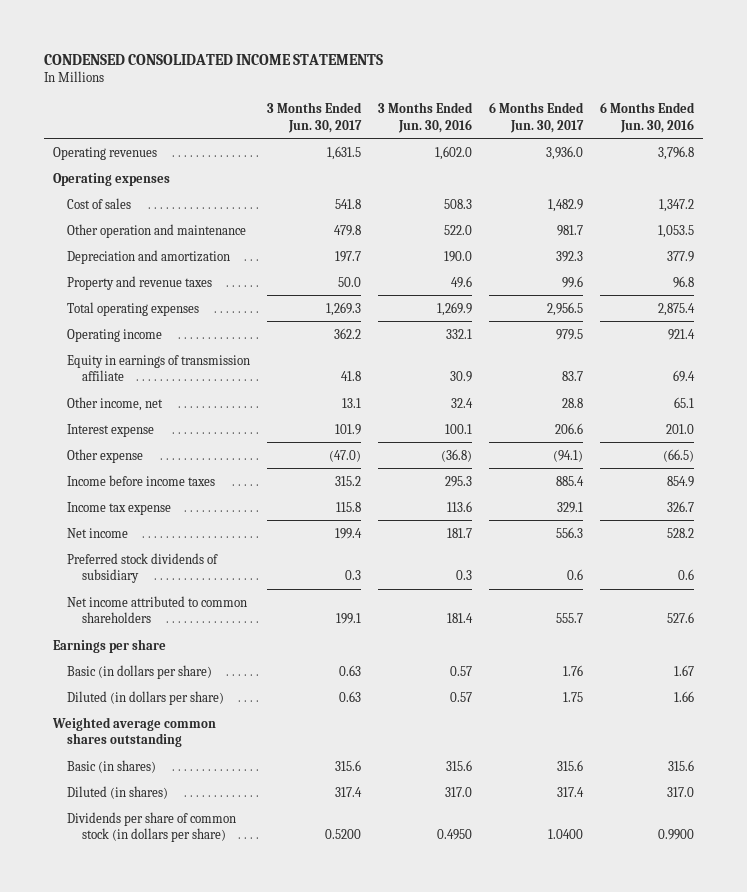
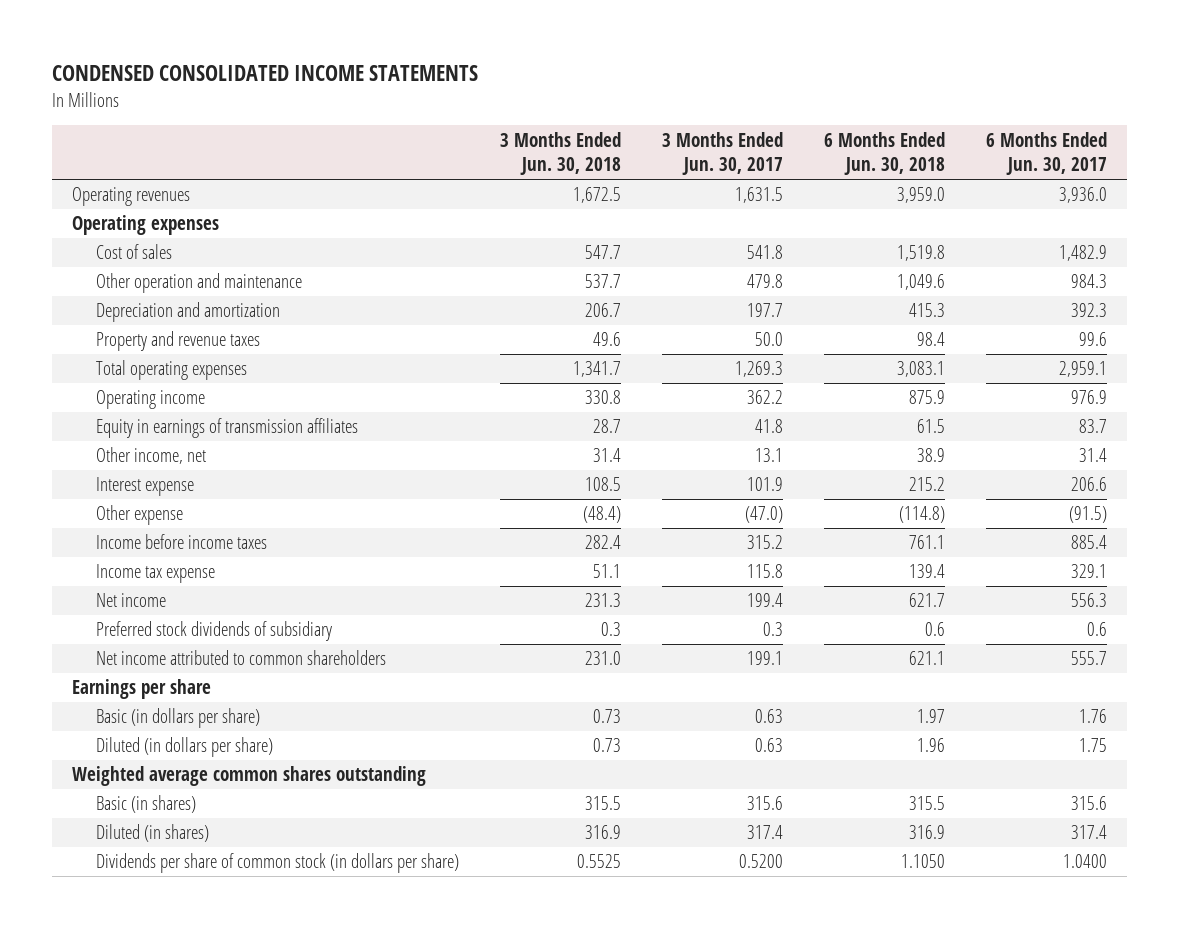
[378,102,474,133] 3 Months Ended Jun. 30, 2016 -> none
[600,102,696,133] 6 Months Ended Jun. 30, 2016 -> none
none -> [499,131,621,176] 3 Months Ended Jun. 30, 2018
none -> [823,131,945,176] 6 Months Ended Jun. 30, 2018
[557,224,584,236] 981.7 -> [1070,274,1107,289] 984.3
[547,301,584,316] 2,956.5 -> [1058,361,1107,378] 2,959.1
[556,328,584,340] 979.5 -> [1070,390,1107,405] 976.9
[67,354,251,382] Equity in earnings of transmission affiliate -> [95,418,358,439] Equity in earnings of transmission affiliates
[562,397,584,408] 28.8 -> [1078,448,1107,463] 31.4
[553,449,584,462] (94.1) -> [1068,506,1107,524] (91.5)

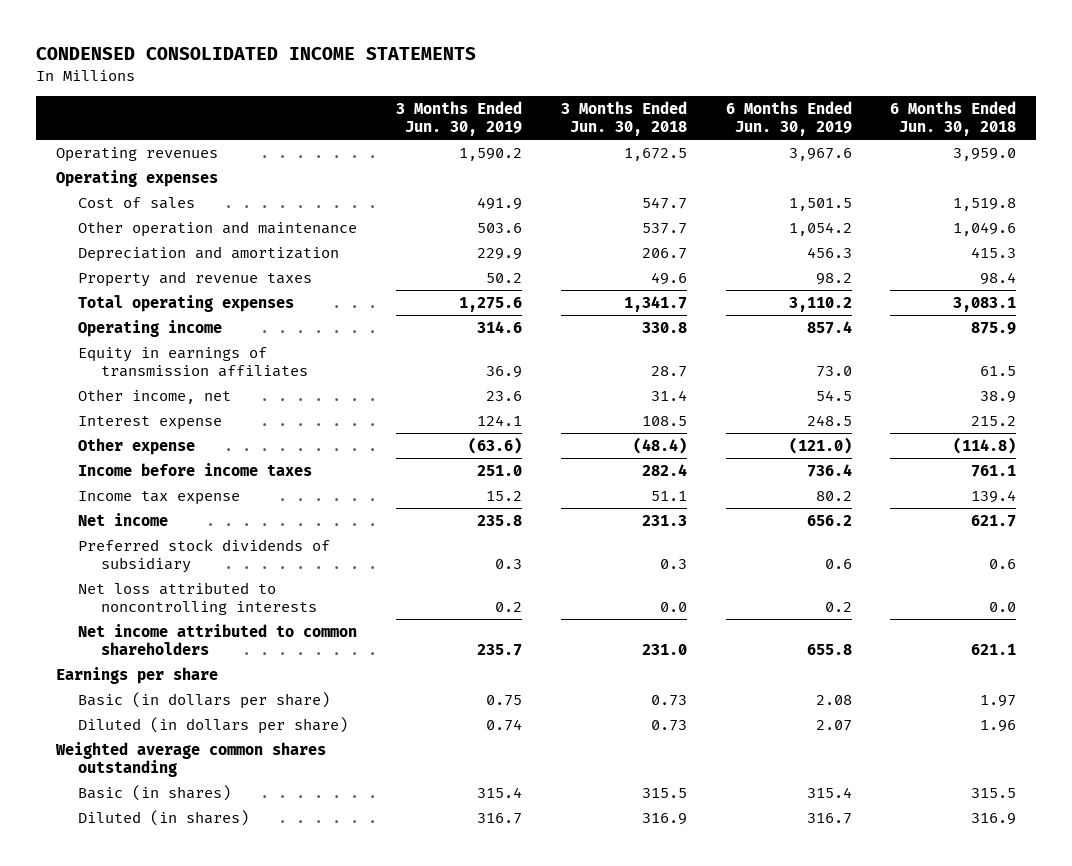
[661,131,783,176] 3 Months Ended Jun. 30, 2017 -> none
[985,131,1107,176] 6 Months Ended Jun. 30, 2017 -> none
none -> [396,100,523,136] 3 Months Ended Jun. 30, 2019
none -> [725,100,852,136] 6 Months Ended Jun. 30, 2019
none -> [78,581,317,616] Net loss attributed to noncontrolling interests
[95,853,459,874] Dividends per share of common stock (in dollars per share) -> none

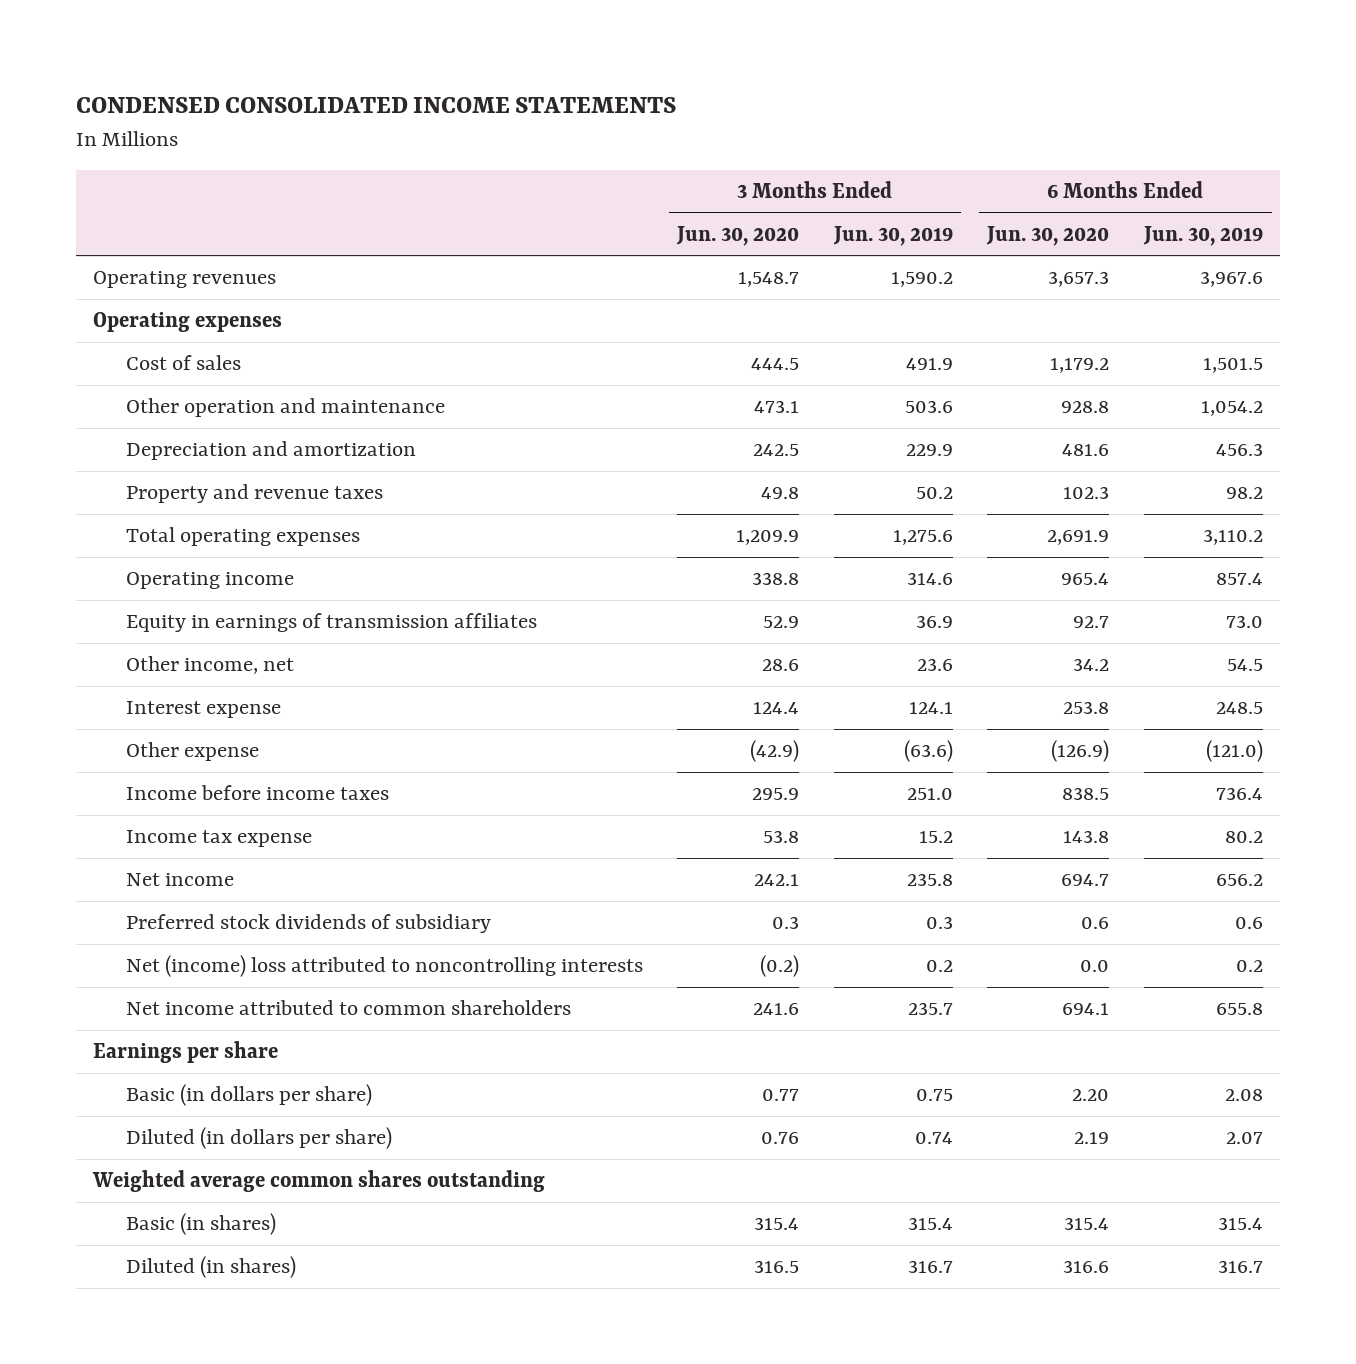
[560,100,687,136] 3 Months Ended Jun. 30, 2018 -> none
[890,100,1017,136] 6 Months Ended Jun. 30, 2018 -> none
none -> [676,226,800,247] Jun. 30, 2020
none -> [986,226,1110,247] Jun. 30, 2020
[78,581,317,616] Net loss attributed to noncontrolling interests -> [125,955,643,978] Net (income) loss attributed to noncontrolling interests

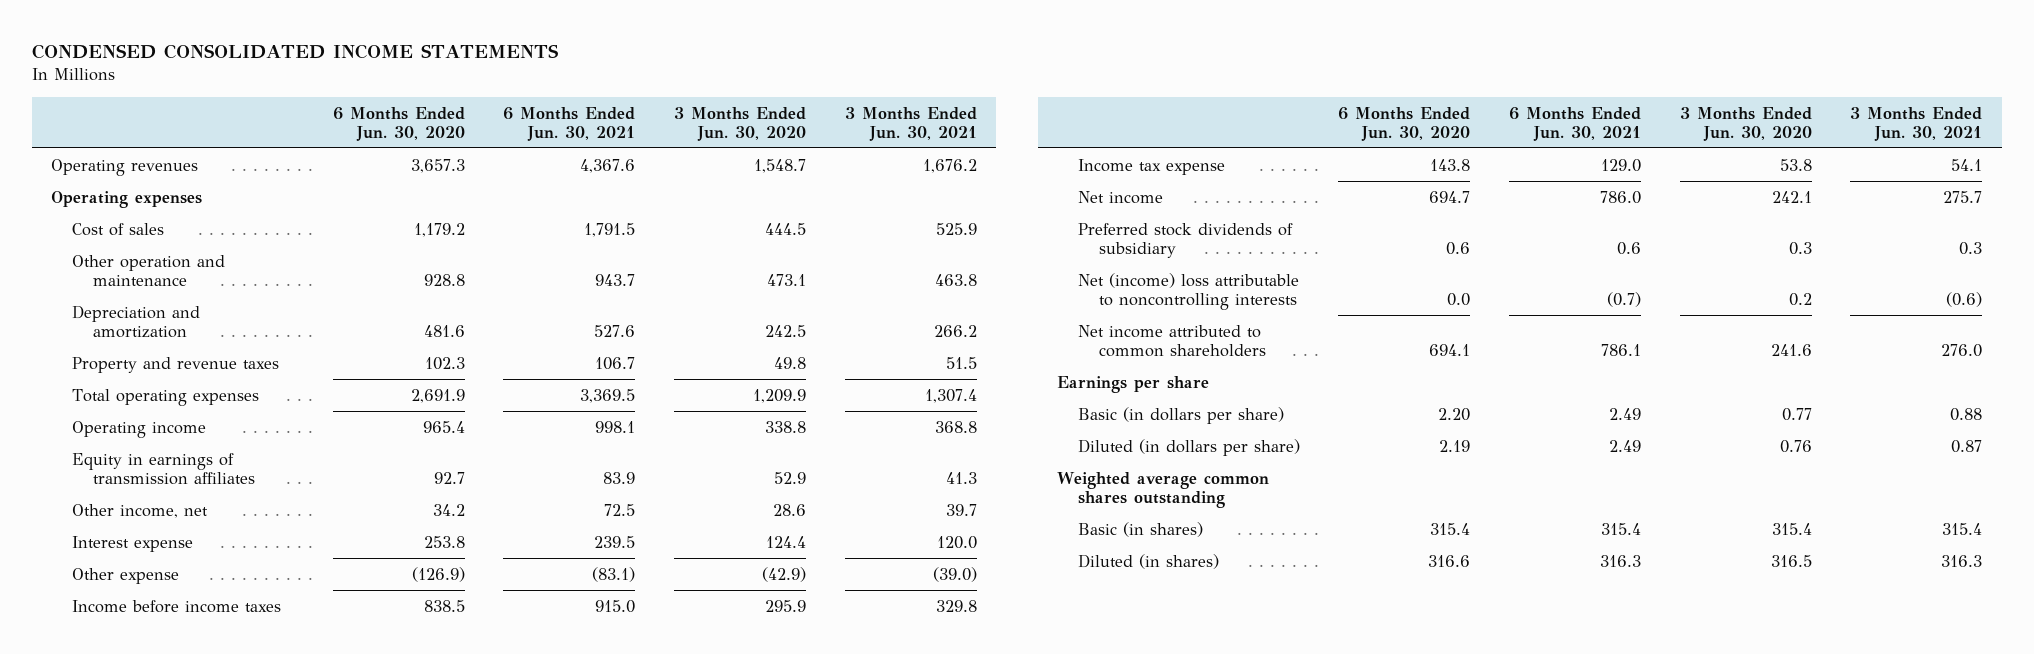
[832,226,953,247] Jun. 30, 2019 -> none
[1142,226,1263,247] Jun. 30, 2019 -> none
none -> [503,106,636,141] 6 Months Ended Jun. 30, 2021
none -> [844,106,977,141] 3 Months Ended Jun. 30, 2021
[125,955,643,978] Net (income) loss attributed to noncontrolling interests -> [1077,272,1299,310] Net (income) loss attributable to noncontrolling interests
[760,955,800,978] (0.2) -> [1788,292,1812,306] 0.2

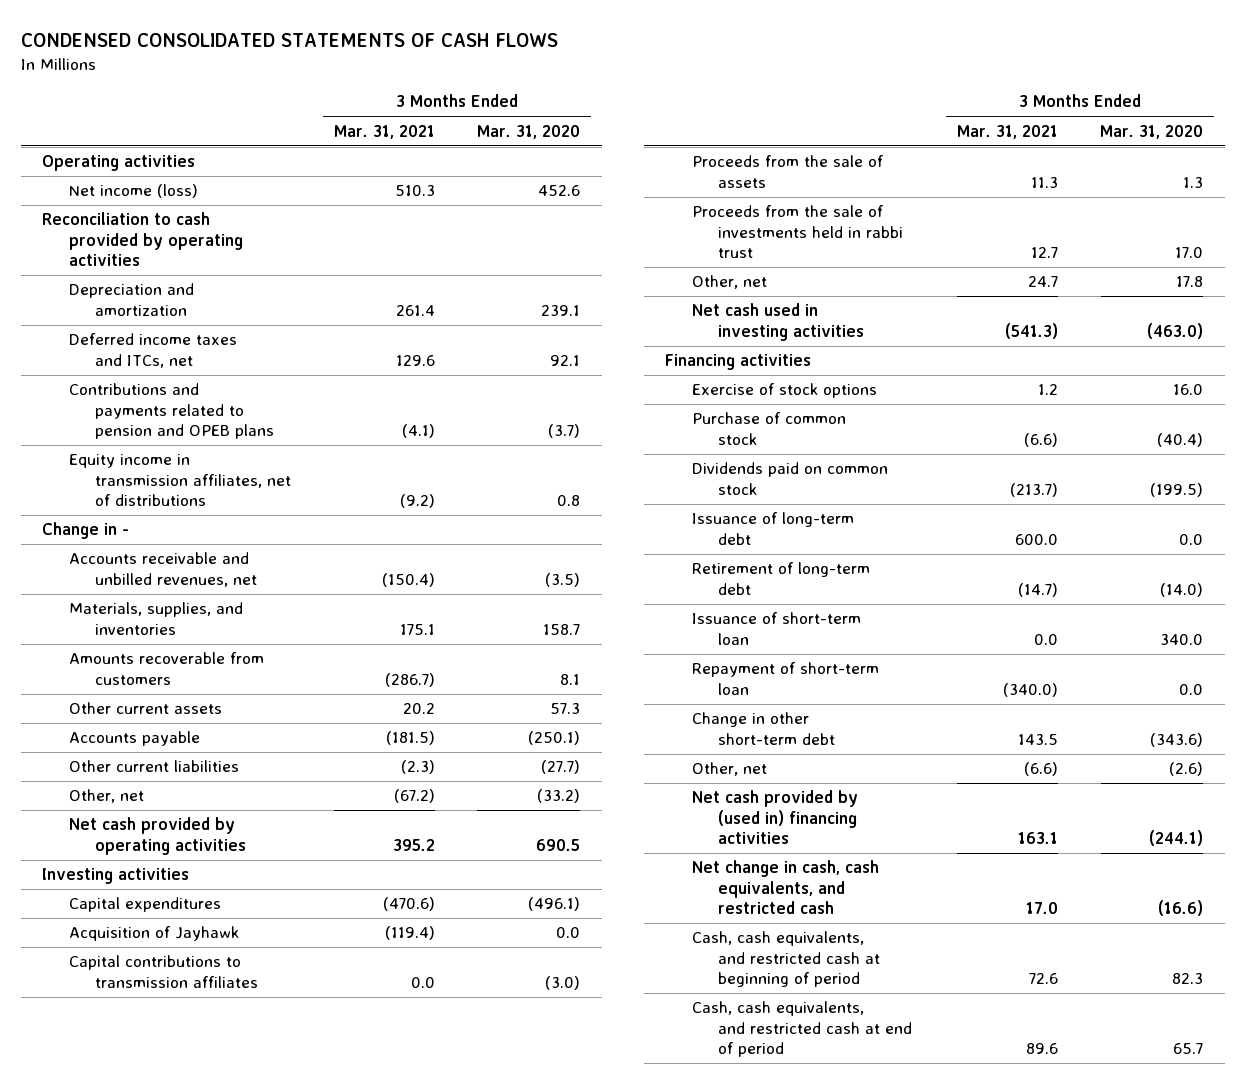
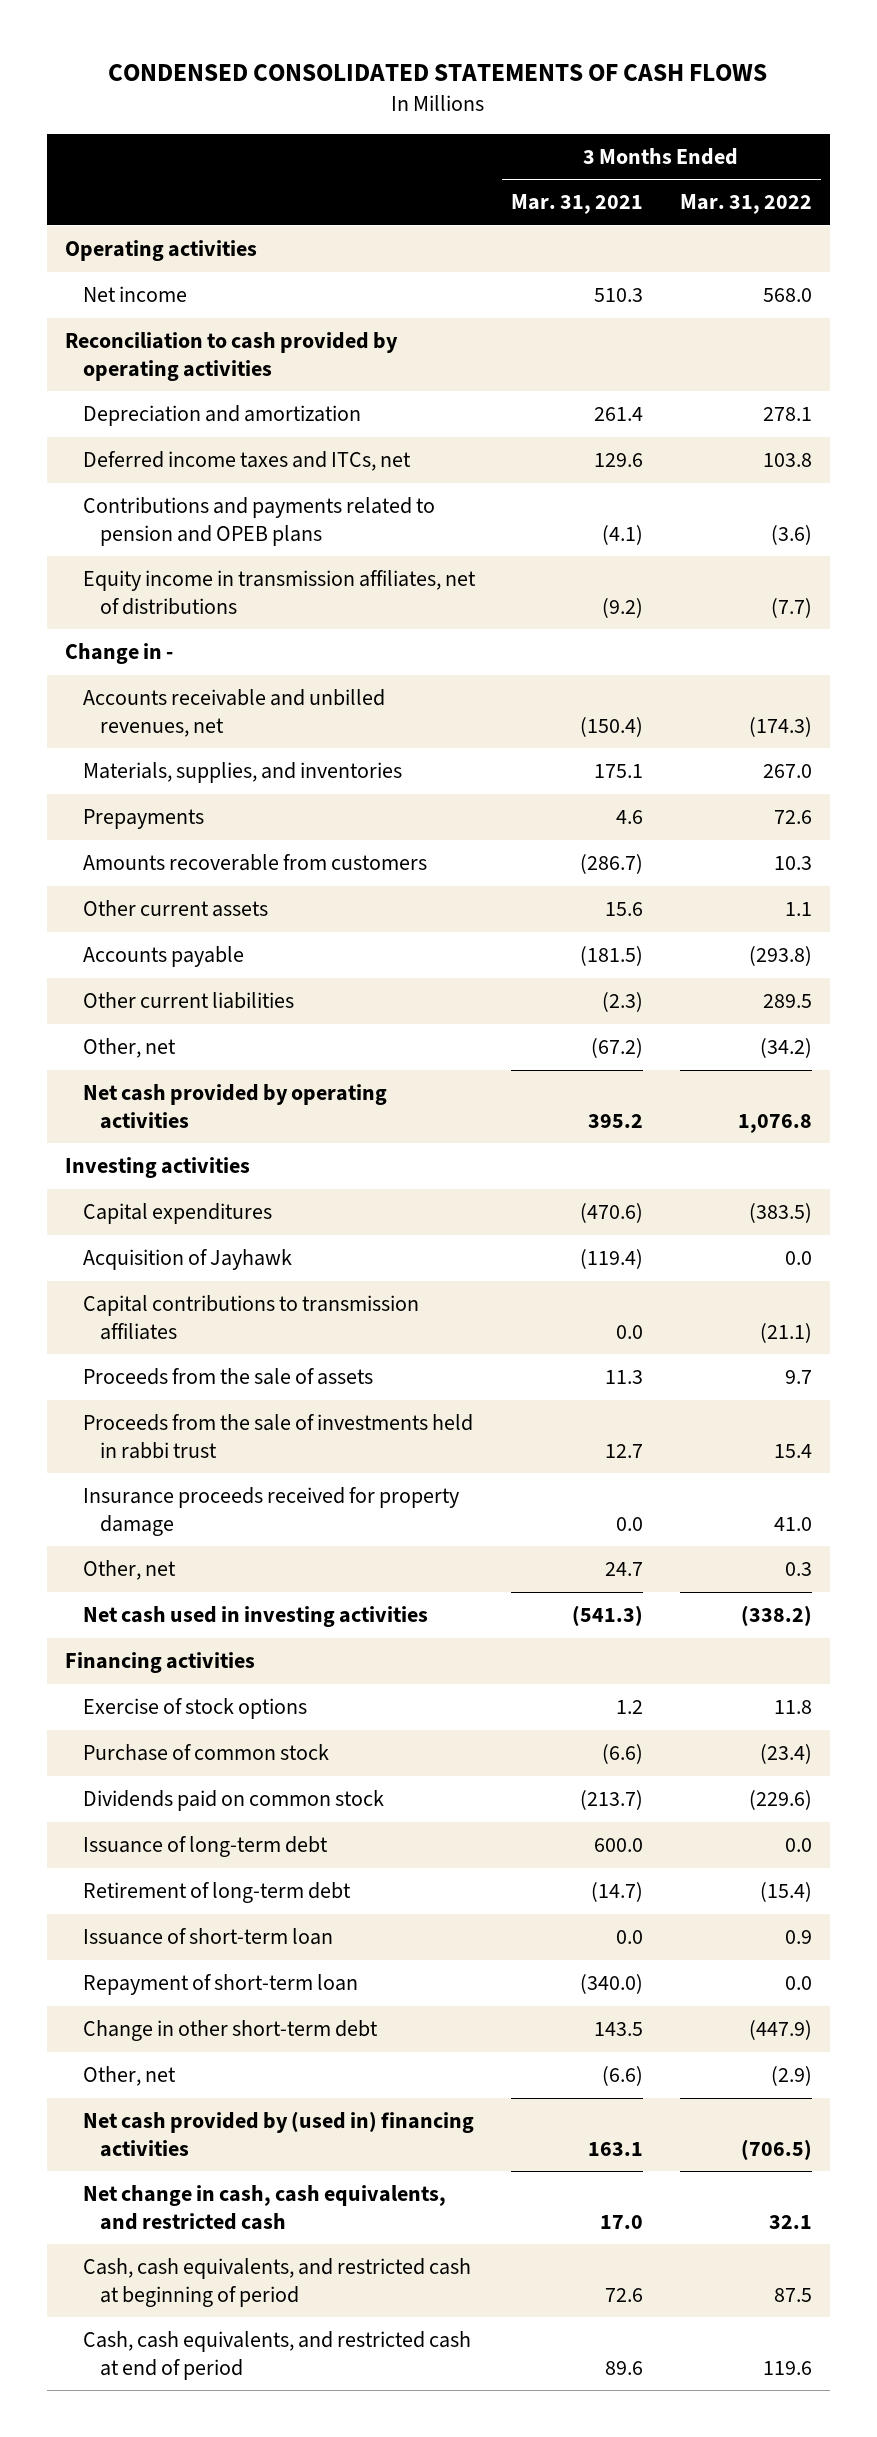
[477,124,581,139] Mar. 31, 2020 -> none
none -> [679,194,812,215] Mar. 31, 2022
[68,184,198,199] Net income (loss) -> [82,286,187,303] Net income
none -> [82,809,204,830] Prepayments
[402,703,435,715] 20.2 -> [605,902,644,917] 15.6
none -> [82,1487,459,1536] Insurance proceeds received for property damage

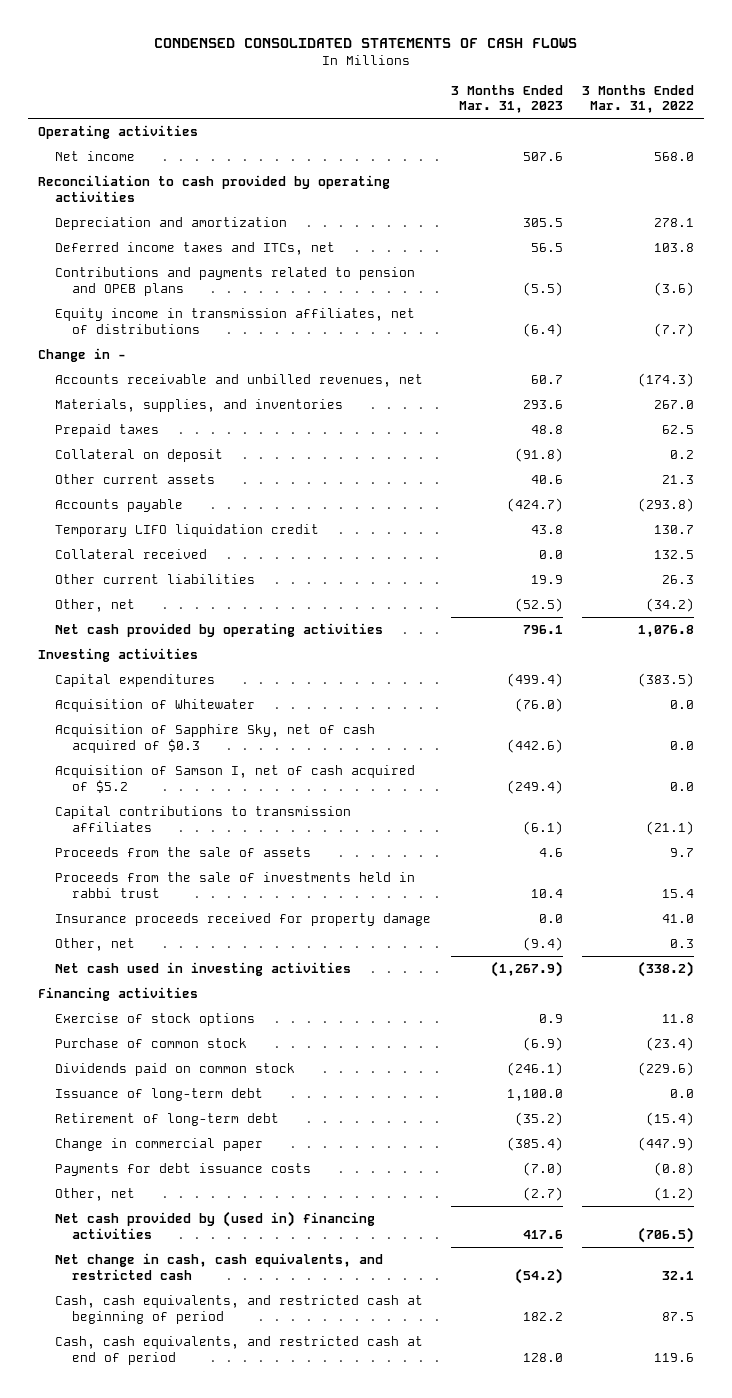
[511,194,644,215] Mar. 31, 2021 -> none
none -> [450,84,563,114] 3 Months Ended Mar. 31, 2023
[82,809,204,830] Prepayments -> none
[82,854,427,872] Amounts recoverable from customers -> none
none -> [54,424,159,438] Prepaid taxes
none -> [54,449,223,463] Collateral on deposit
[784,902,812,917] 1.1 -> [662,475,695,485] 21.3
none -> [54,524,319,538] Temporary LIFO liquidation credit
none -> [54,549,207,560] Collateral received
[762,994,812,1009] 289.5 -> [662,575,695,585] 26.3
none -> [54,699,255,713] Acquisition of Whitewater
[82,1249,292,1271] Acquisition of Jayhawk -> [54,724,375,753] Acquisition of Sapphire Sky, net of cash acquired of $0.3
none -> [54,765,415,793] Acquisition of Samson I, net of cash acquired of $5.2
[82,1928,333,1946] Issuance of short-term loan -> none
[82,1974,358,1996] Repayment of short-term loan -> none
[82,2020,378,2042] Change in other short-term debt -> [54,1138,263,1152] Change in commercial paper
none -> [54,1163,311,1177] Payments for debt issuance costs
[770,2066,812,2087] (2.9) -> [654,1187,695,1202] (1.2)

